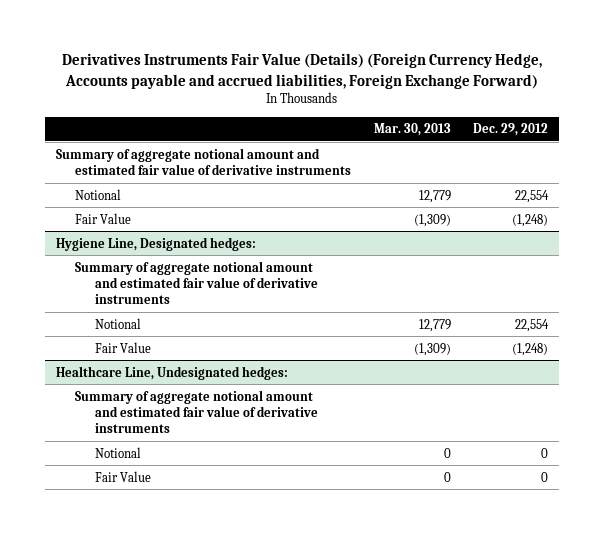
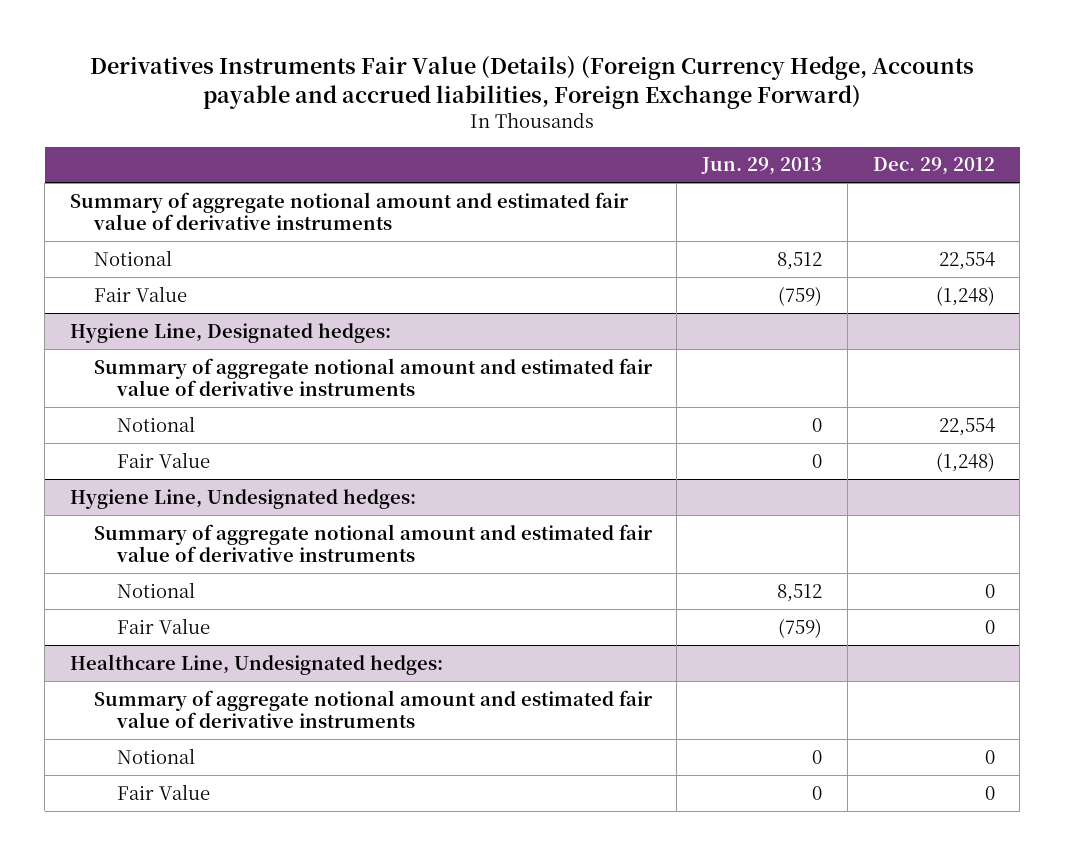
[373,123,451,137] Mar. 30, 2013 -> none
none -> [701,157,823,176] Jun. 29, 2013
none -> [70,488,417,509] Hygiene Line, Undesignated hedges:
none -> [93,523,653,562] Summary of aggregate notional amount and estimated fair value of derivative instruments
none -> [117,581,196,598] Notional
none -> [117,617,211,634] Fair Value

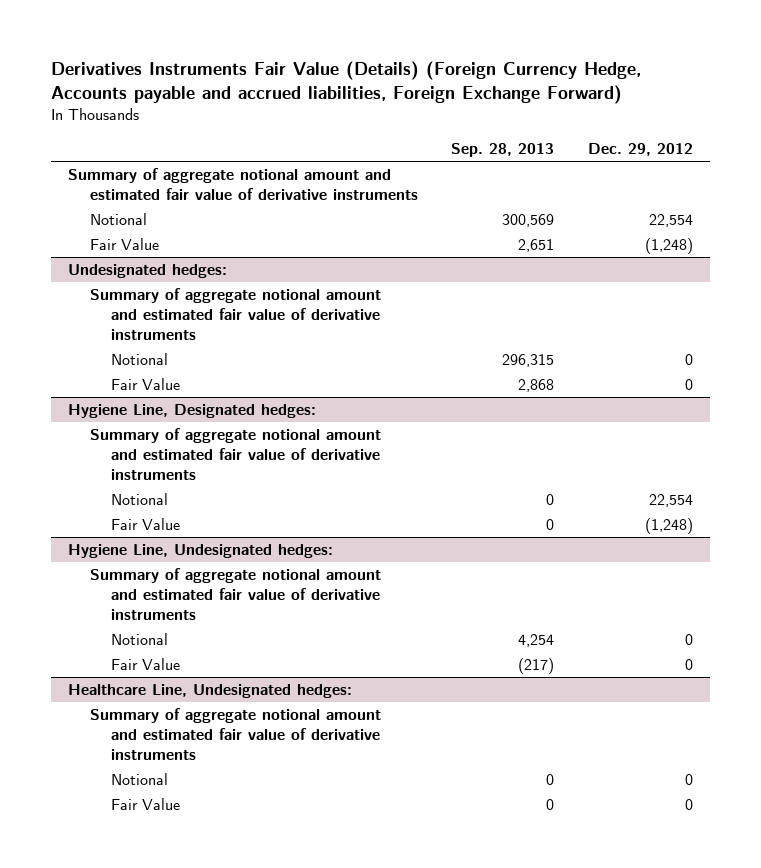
[701,157,823,176] Jun. 29, 2013 -> none
none -> [451,142,555,157] Sep. 28, 2013
none -> [67,264,227,279] Undesignated hedges:
none -> [89,288,381,340] Summary of aggregate notional amount and estimated fair value of derivative instruments
none -> [111,353,169,366] Notional
none -> [111,378,181,391] Fair Value

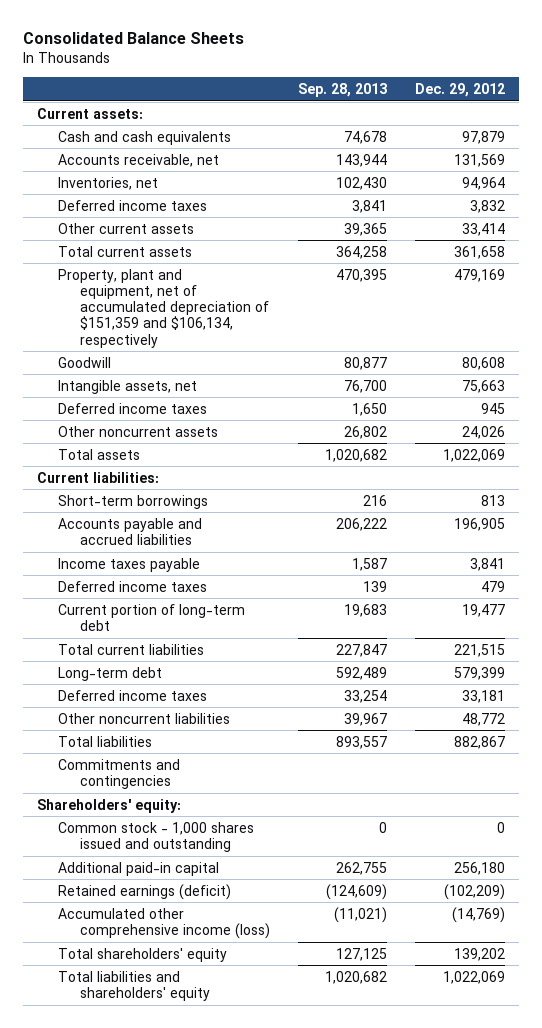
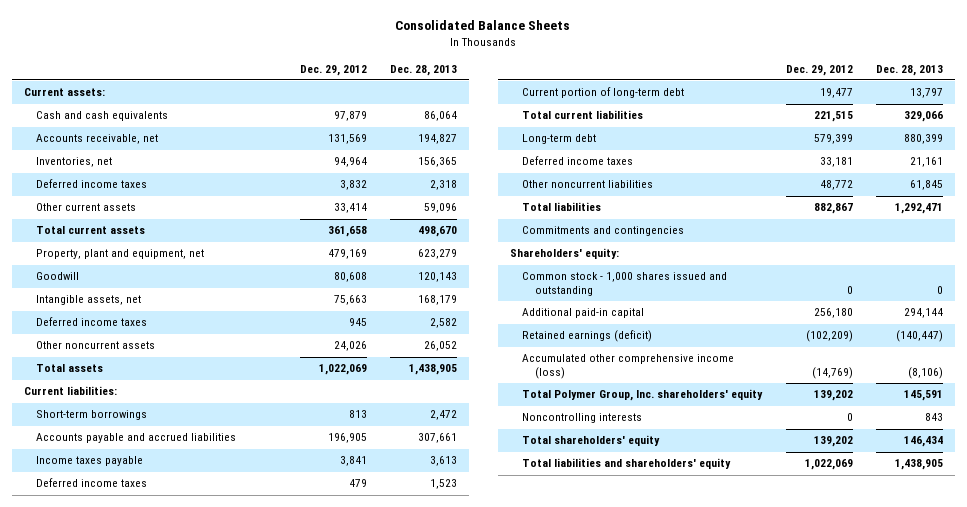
[297,82,387,97] Sep. 28, 2013 -> none
none -> [390,64,458,76] Dec. 28, 2013
[58,268,269,348] Property, plant and equipment, net of accumulated depreciation of $151,359 and $106,134, respectively -> [36,249,205,260] Property, plant and equipment, net
none -> [522,389,764,402] Total Polymer Group, Inc. shareholders' equity
none -> [522,413,643,424] Noncontrolling interests

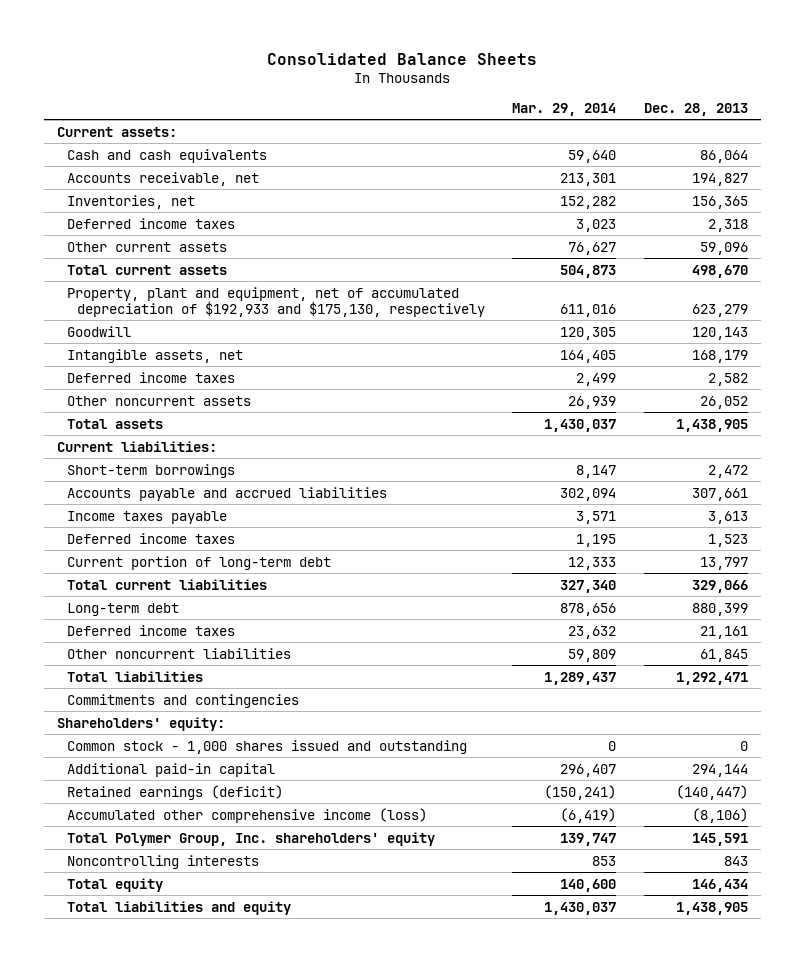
[299,64,367,76] Dec. 29, 2012 -> none
none -> [512,102,617,116] Mar. 29, 2014
[36,249,205,260] Property, plant and equipment, net -> [67,286,486,317] Property, plant and equipment, net of accumulated depreciation of $192,933 and $175,130, respectively
[522,435,661,447] Total shareholders' equity -> [67,877,164,892] Total equity
[522,458,732,470] Total liabilities and shareholders' equity -> [67,900,292,915] Total liabilities and equity

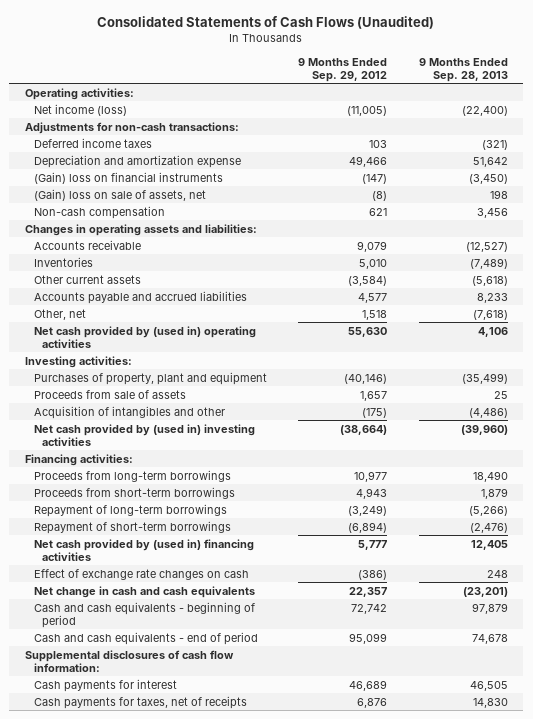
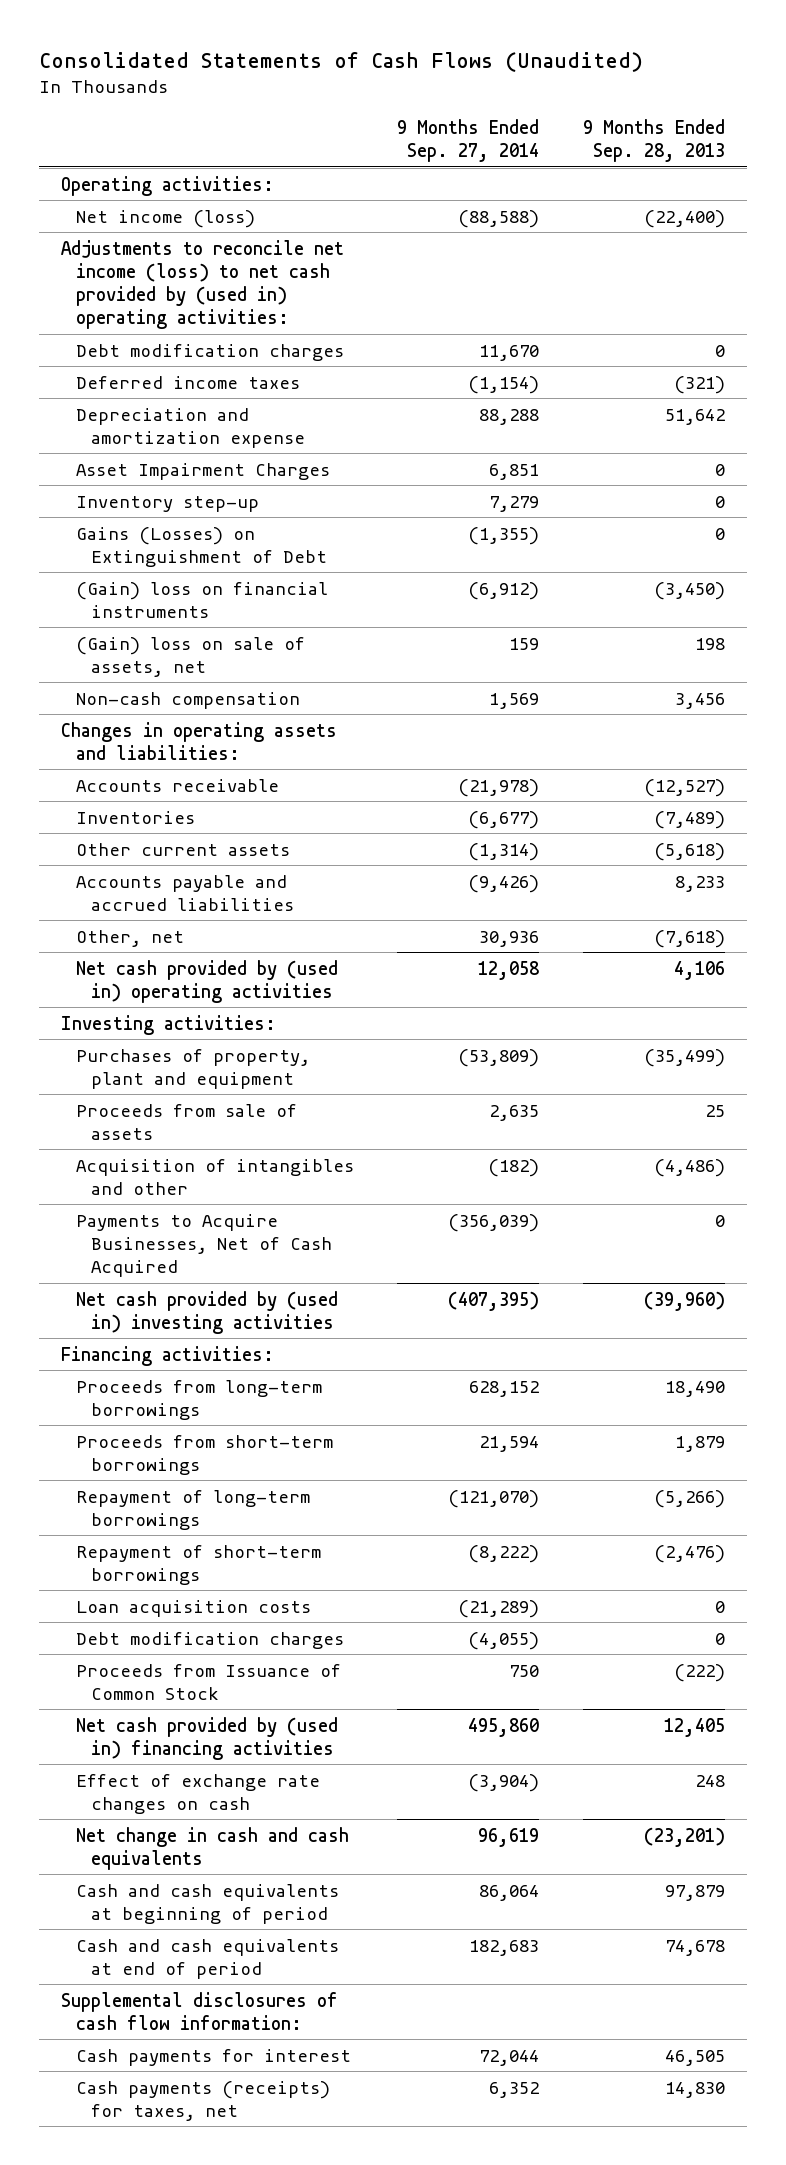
[298,57,388,83] 9 Months Ended Sep. 29, 2012 -> none
none -> [397,118,540,163] 9 Months Ended Sep. 27, 2014
[24,121,239,134] Adjustments for non-cash transactions: -> [61,239,345,330] Adjustments to reconcile net income (loss) to net cash provided by (used in) operating activities:
none -> [76,343,345,361] Debt modification charges
none -> [76,462,331,480] Asset Impairment Charges
none -> [76,495,260,512] Inventory step-up
none -> [76,526,328,567] Gains (Losses) on Extinguishment of Debt
none -> [76,1213,333,1277] Payments to Acquire Businesses, Net of Cash Acquired
none -> [76,1599,312,1617] Loan acquisition costs
none -> [76,1631,345,1649] Debt modification charges
none -> [76,1663,342,1700] Proceeds from Issuance of Common Stock
[33,601,255,629] Cash and cash equivalents - beginning of period -> [76,1883,340,1924] Cash and cash equivalents at beginning of period
[33,631,258,645] Cash and cash equivalents - end of period -> [76,1938,340,1979] Cash and cash equivalents at end of period
[33,695,247,709] Cash payments for taxes, net of receipts -> [76,2080,331,2121] Cash payments (receipts) for taxes, net

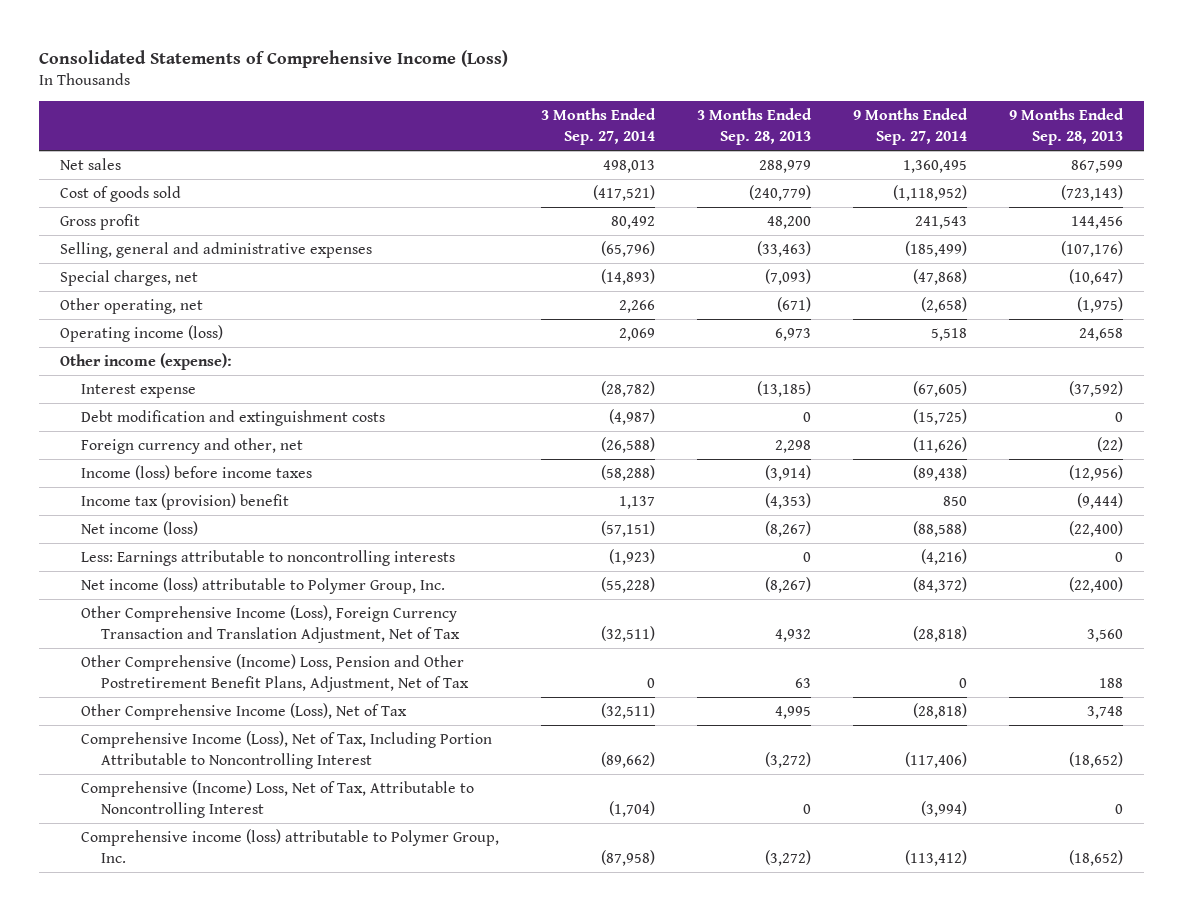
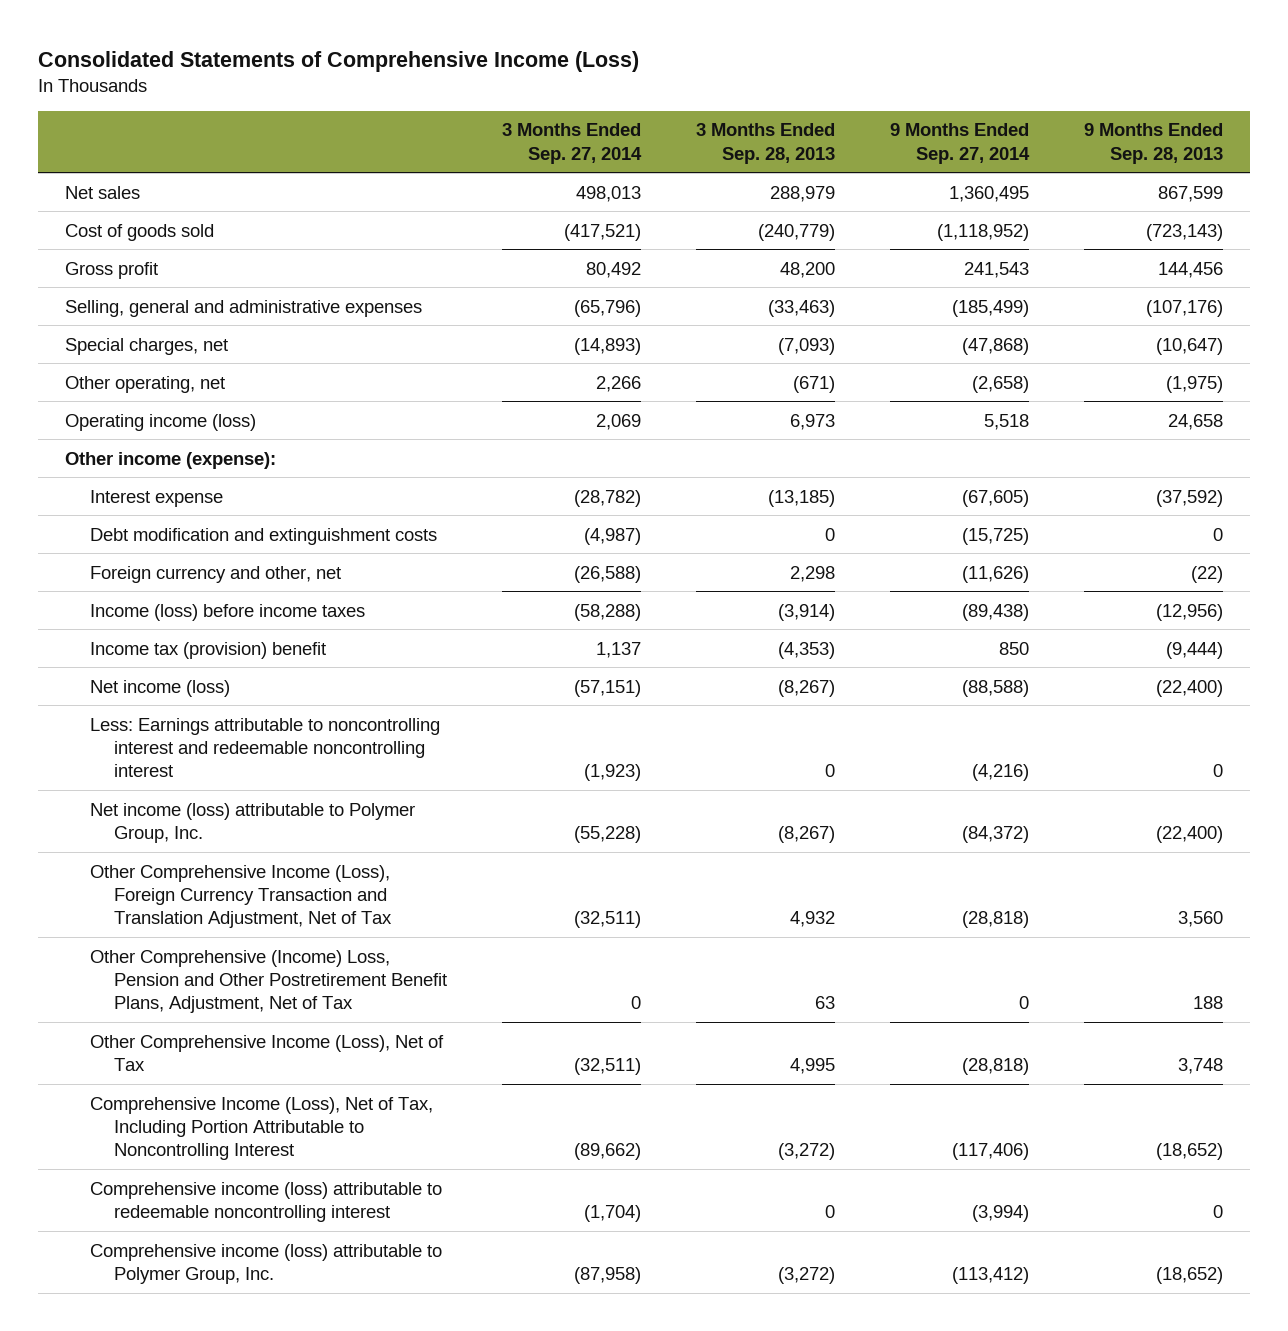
[80,550,455,567] Less: Earnings attributable to noncontrolling interests -> [89,717,440,778] Less: Earnings attributable to noncontrolling interest and redeemable noncontrolling interest
[80,780,474,818] Comprehensive (Income) Loss, Net of Tax, Attributable to Noncontrolling Interest -> [89,1181,442,1223] Comprehensive income (loss) attributable to redeemable noncontrolling interest

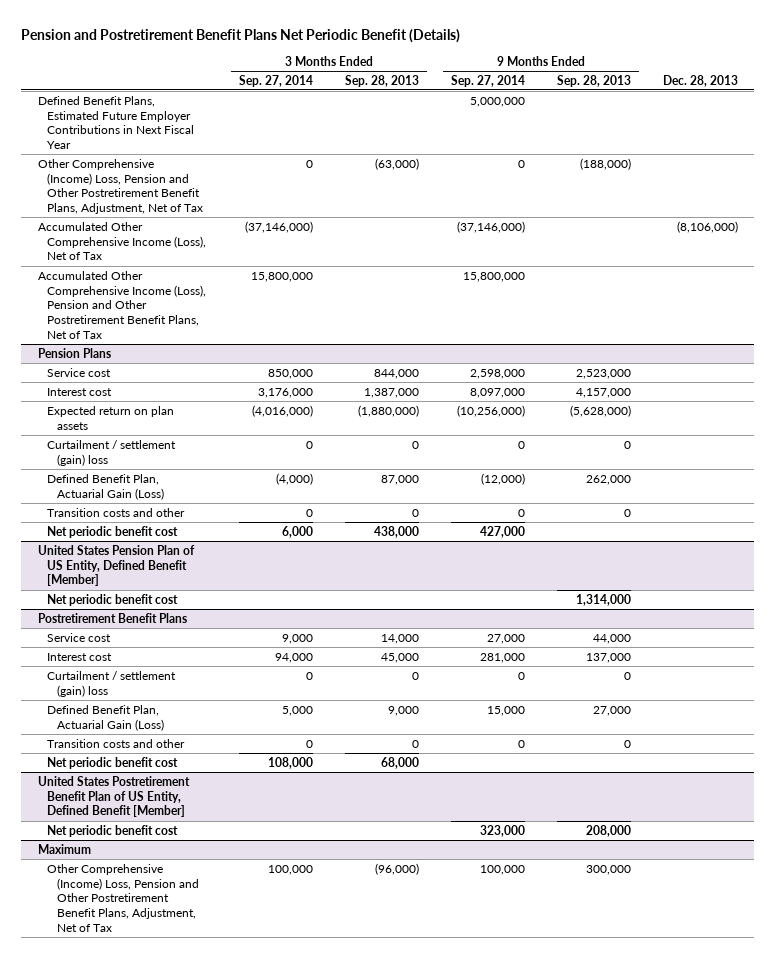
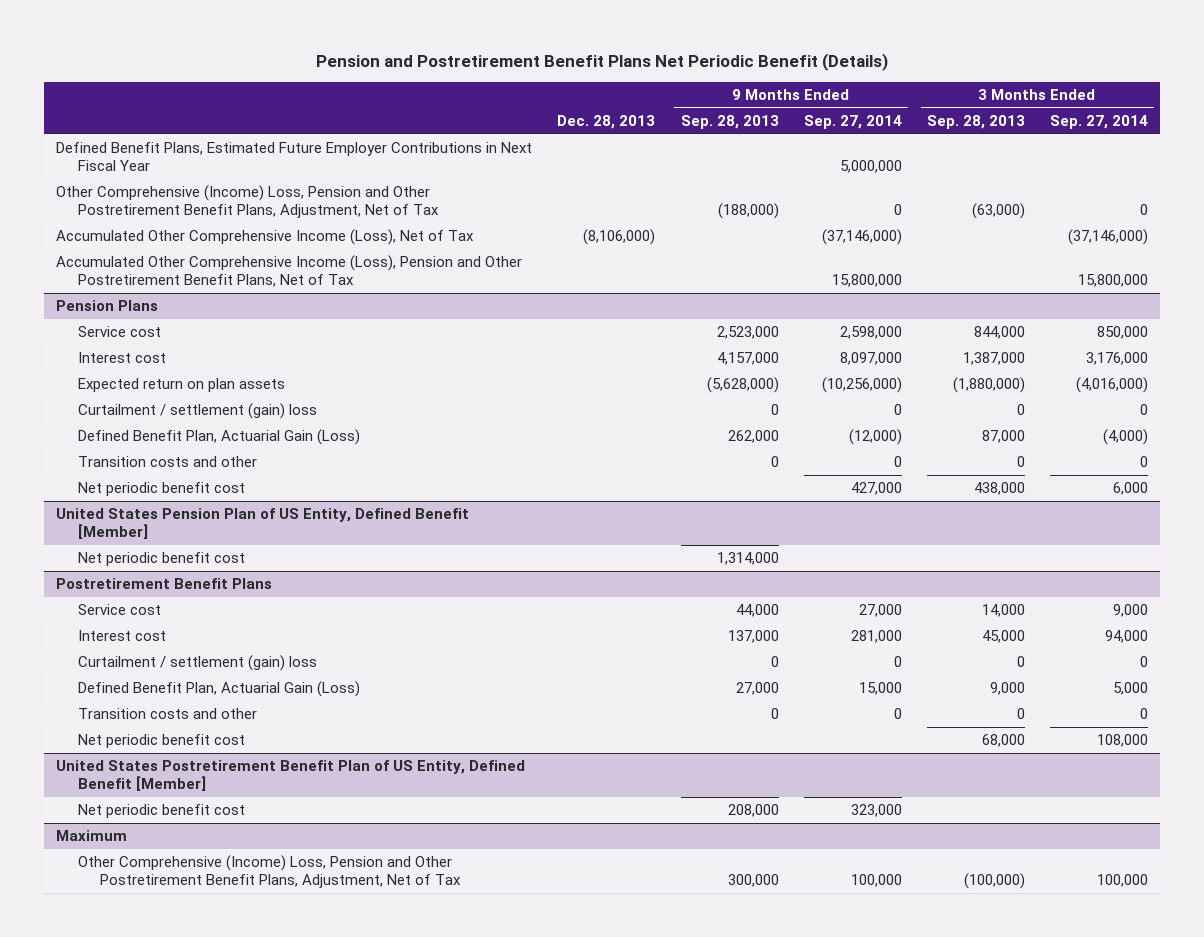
[374,862,419,875] (96,000) -> [963,872,1025,889] (100,000)

